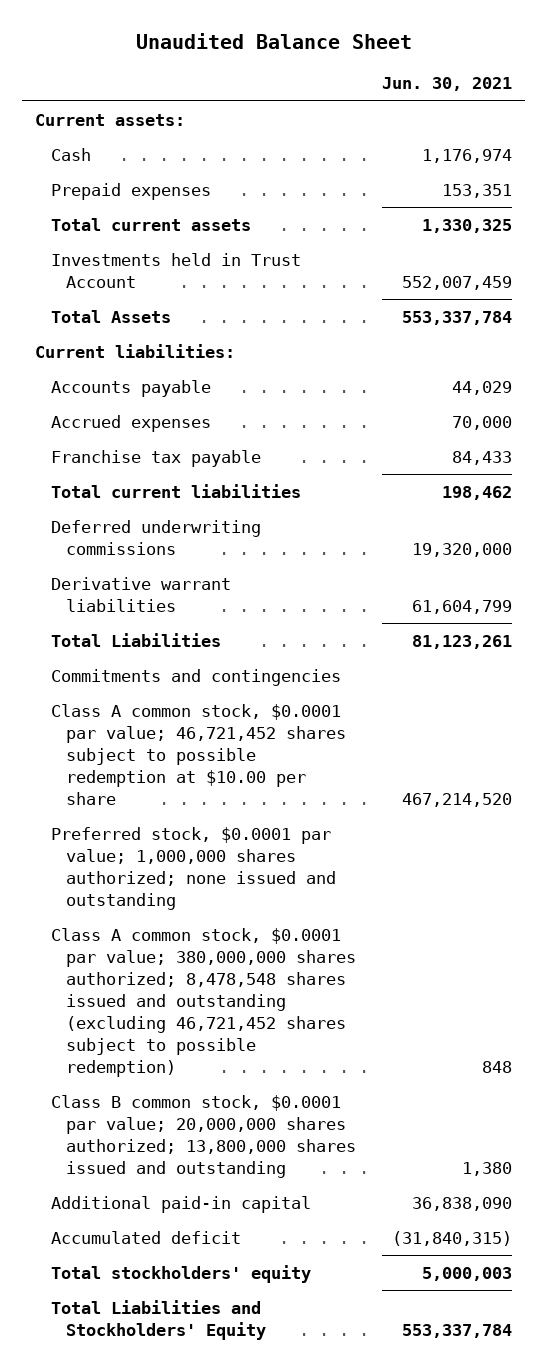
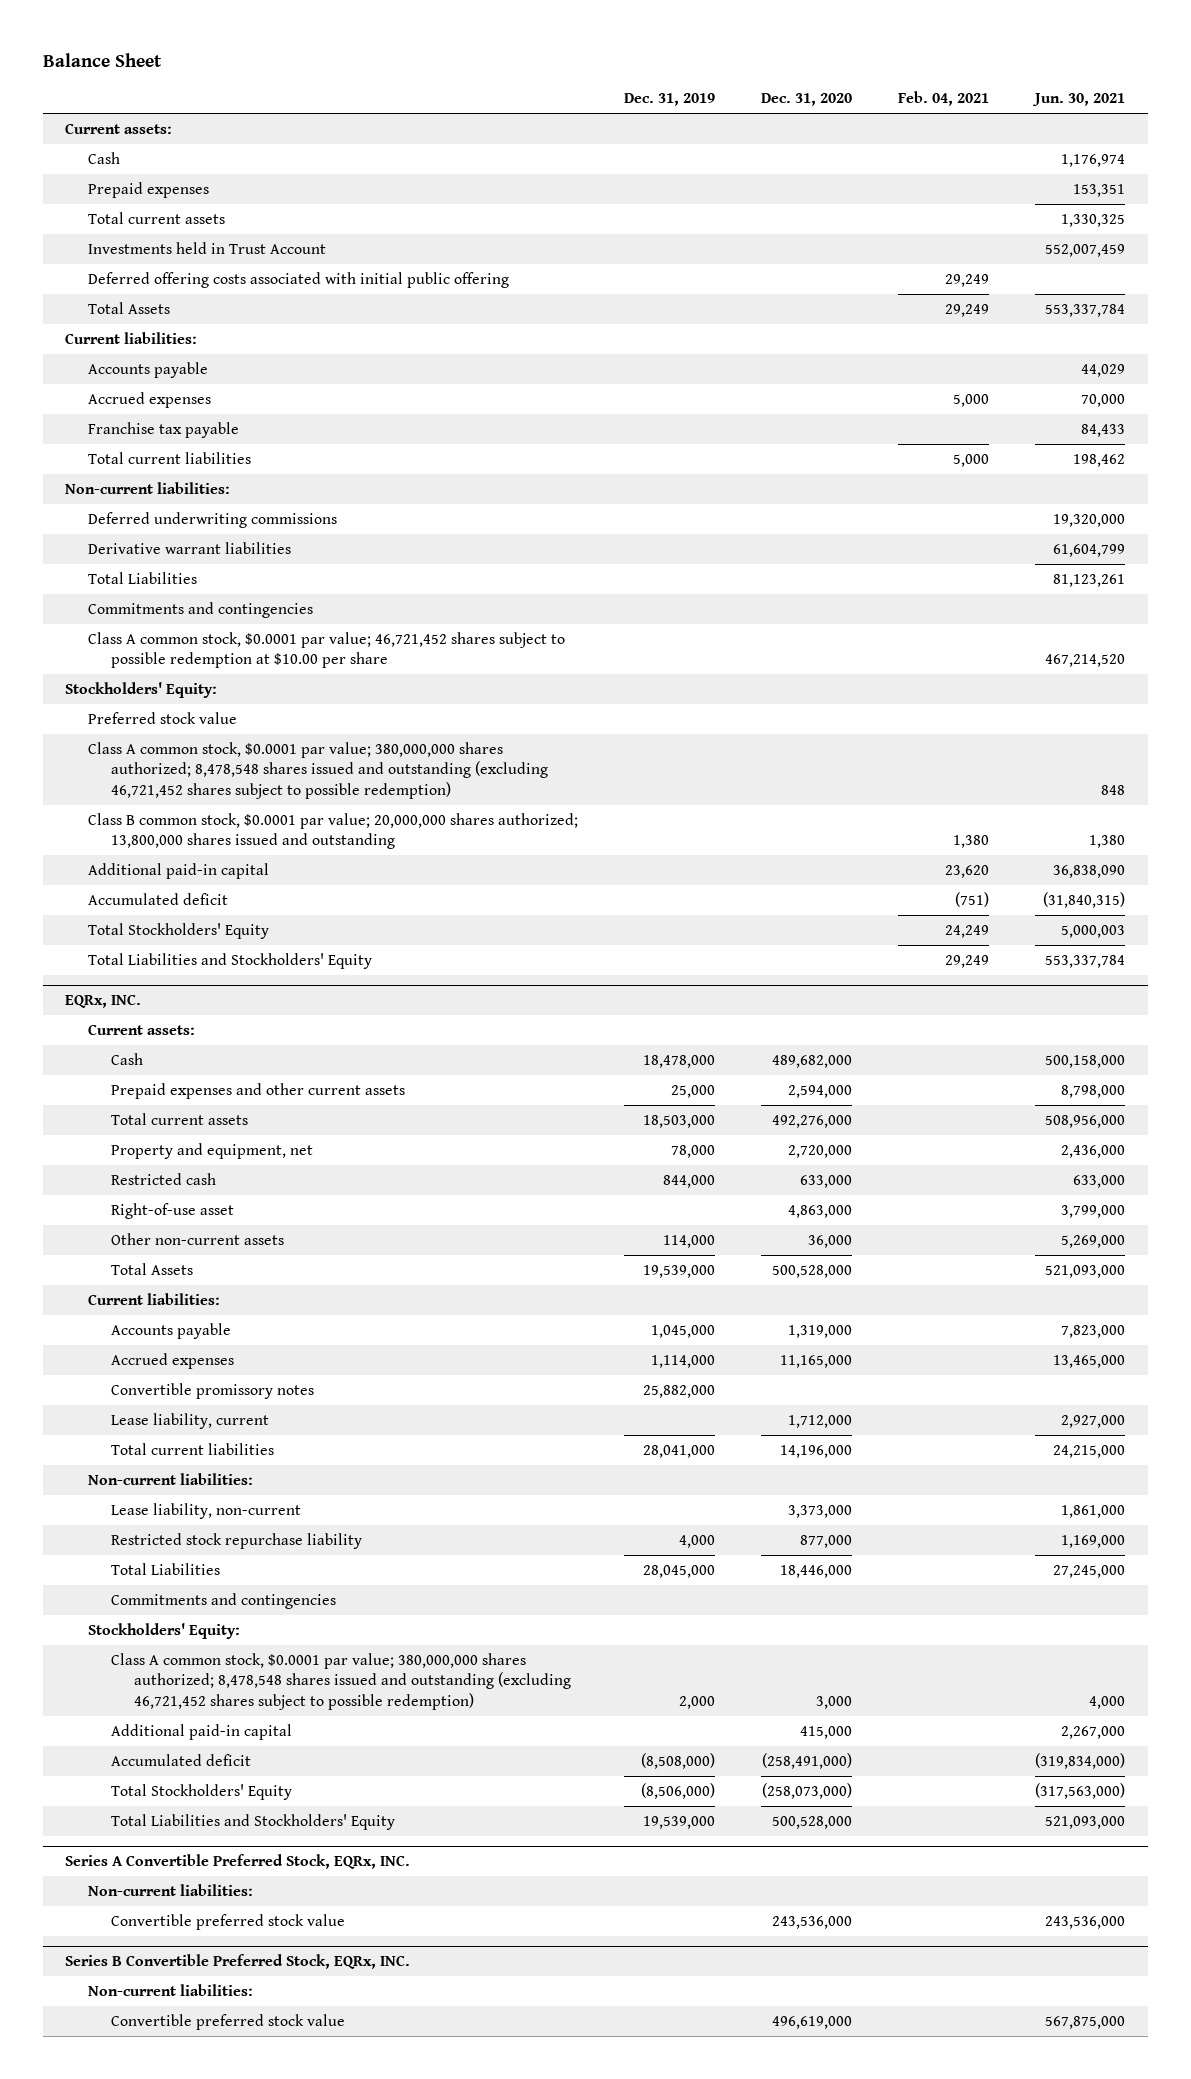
[135,32,412,49] Unaudited Balance Sheet -> [42,53,162,68] Balance Sheet
none -> [624,93,716,107] Dec. 31, 2019
none -> [761,93,853,107] Dec. 31, 2020
none -> [898,91,990,107] Feb. 04, 2021
none -> [88,271,510,288] Deferred offering costs associated with initial public offering
none -> [65,481,231,494] Non-current liabilities:
none -> [65,681,218,698] Stockholders' Equity:
[50,826,337,910] Preferred stock, $0.0001 par value; 1,000,000 shares authorized; none issued and outstanding -> [88,711,238,724] Preferred stock value
[50,1264,311,1283] Total stockholders' equity -> [88,922,270,939] Total Stockholders' Equity
none -> [65,994,142,1009] EQRx, INC.
none -> [88,1023,196,1035] Current assets:
none -> [111,1052,144,1065] Cash
none -> [111,1082,406,1099] Prepaid expenses and other current assets
none -> [111,1112,249,1125] Total current assets
none -> [111,1142,314,1159] Property and equipment, net
none -> [111,1172,217,1185] Restricted cash
none -> [111,1202,235,1219] Right-of-use asset
none -> [111,1232,285,1245] Other non-current assets
none -> [111,1262,194,1275] Total Assets
none -> [88,1292,221,1305] Current liabilities:
none -> [111,1322,232,1339] Accounts payable
none -> [111,1352,235,1369] Accrued expenses
none -> [111,1382,315,1399] Convertible promissory notes
none -> [111,1412,270,1429] Lease liability, current
none -> [111,1442,275,1455] Total current liabilities
none -> [88,1472,254,1485] Non-current liabilities:
none -> [111,1502,302,1519] Lease liability, non-current
none -> [111,1532,363,1549] Restricted stock repurchase liability
none -> [111,1562,221,1575] Total Liabilities
none -> [111,1592,337,1609] Commitments and contingencies
none -> [88,1622,241,1639] Stockholders' Equity:
none -> [111,1652,572,1710] Class A common stock, $0.0001 par value; 380,000,000 shares authorized; 8,478,548 shares issued and outstanding (excluding 46,721,452 shares subject to possible redemption)
none -> [111,1723,293,1740] Additional paid-in capital
none -> [111,1753,252,1766] Accumulated deficit
none -> [111,1783,293,1800] Total Stockholders' Equity
none -> [111,1813,396,1830] Total Liabilities and Stockholders' Equity
none -> [65,1854,411,1870] Series A Convertible Preferred Stock, EQRx, INC.
none -> [88,1883,254,1896] Non-current liabilities:
none -> [111,1913,346,1930] Convertible preferred stock value
none -> [65,1954,411,1970] Series B Convertible Preferred Stock, EQRx, INC.
none -> [88,1983,254,1996] Non-current liabilities:
none -> [111,2013,346,2030] Convertible preferred stock value

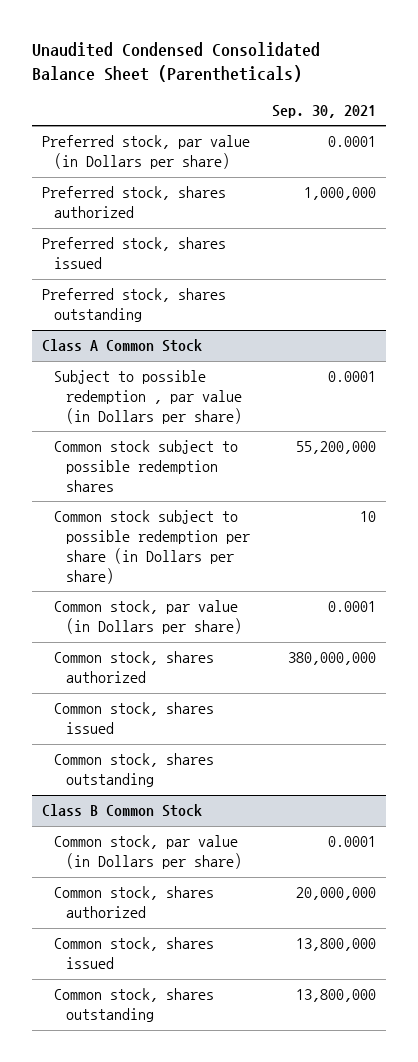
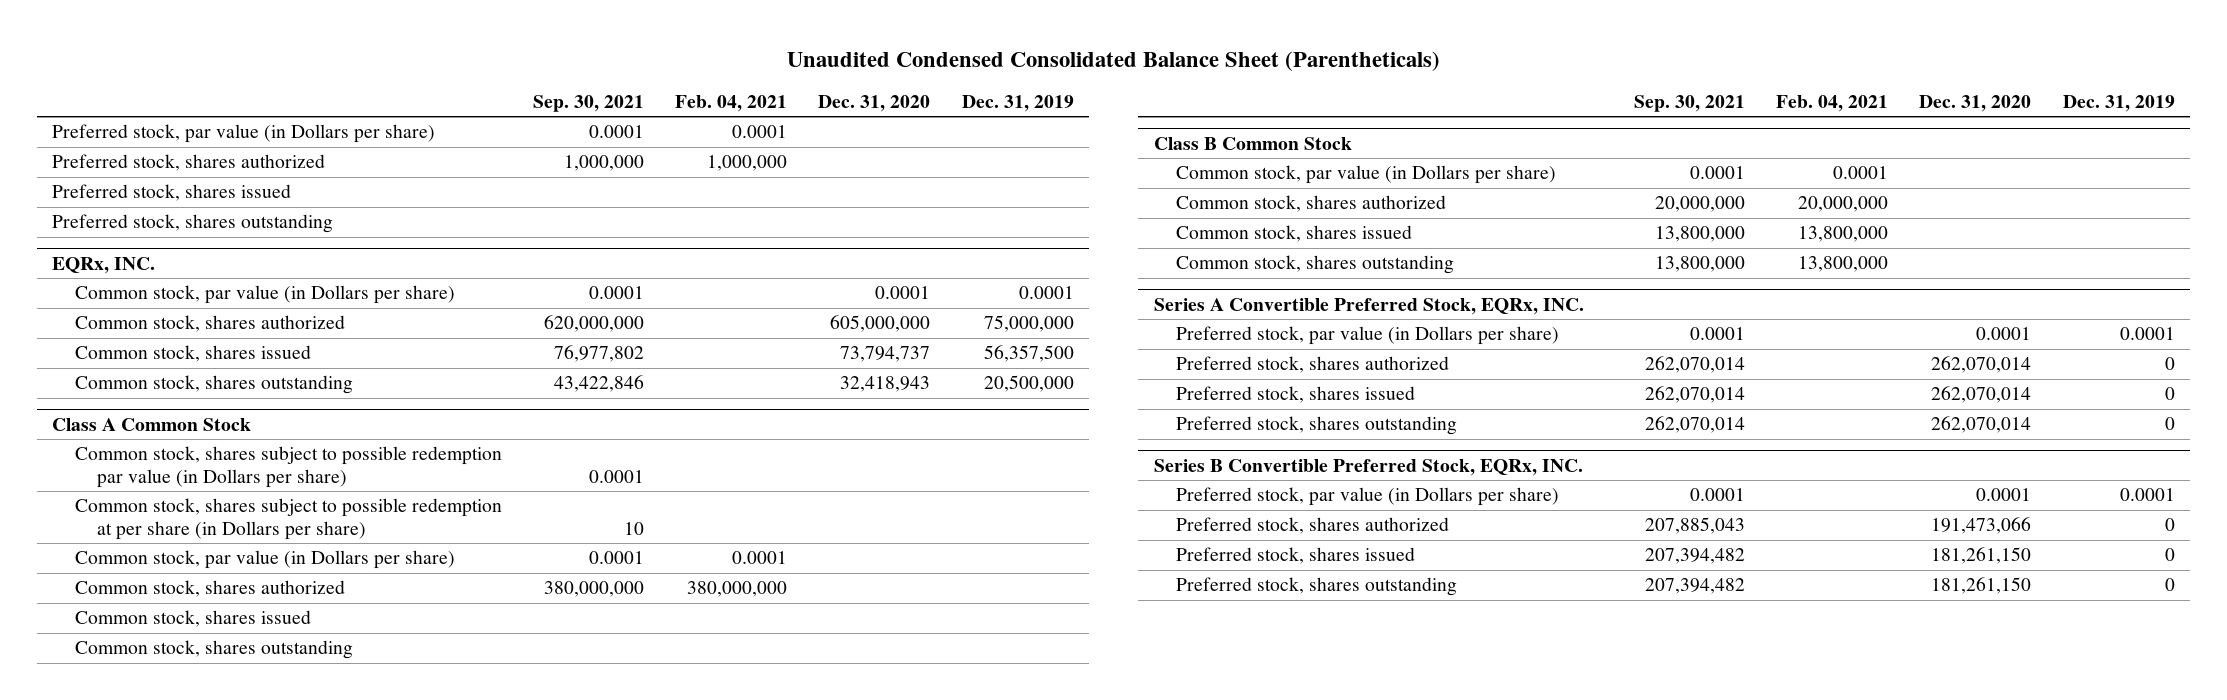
none -> [675,94,788,112] Feb. 04, 2021
none -> [818,94,931,112] Dec. 31, 2020
none -> [961,94,1074,112] Dec. 31, 2019
none -> [52,256,156,274] EQRx, INC.
none -> [74,285,455,305] Common stock, par value (in Dollars per share)
none -> [74,315,345,333] Common stock, shares authorized
none -> [74,345,311,363] Common stock, shares issued
none -> [74,375,353,395] Common stock, shares outstanding
[54,440,239,493] Common stock subject to possible redemption shares -> none
[54,370,242,425] Subject to possible redemption , par value (in Dollars per share) -> [74,446,502,488] Common stock, shares subject to possible redemption par value (in Dollars per share)
[54,510,250,585] Common stock subject to possible redemption per share (in Dollars per share) -> [74,498,502,540] Common stock, shares subject to possible redemption at per share (in Dollars per share)
none -> [1153,297,1584,315] Series A Convertible Preferred Stock, EQRx, INC.
none -> [1175,326,1559,346] Preferred stock, par value (in Dollars per share)
none -> [1175,356,1449,374] Preferred stock, shares authorized
none -> [1175,386,1415,404] Preferred stock, shares issued
none -> [1175,416,1457,436] Preferred stock, shares outstanding
none -> [1153,458,1583,476] Series B Convertible Preferred Stock, EQRx, INC.
none -> [1175,487,1559,507] Preferred stock, par value (in Dollars per share)
none -> [1175,517,1449,535] Preferred stock, shares authorized
none -> [1175,547,1415,565] Preferred stock, shares issued
none -> [1175,577,1457,597] Preferred stock, shares outstanding

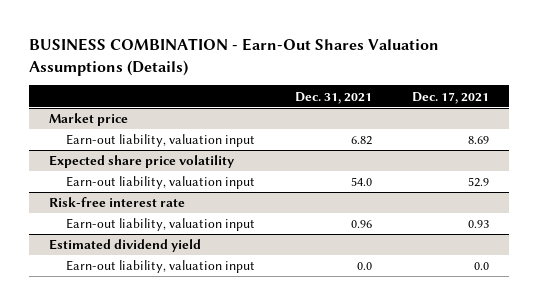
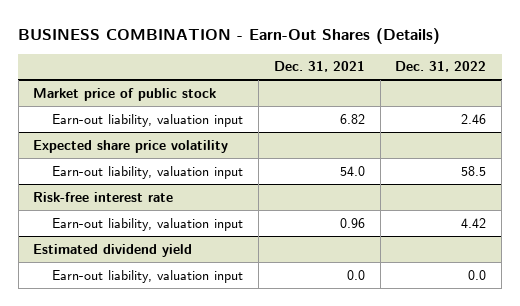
[29,38,440,76] BUSINESS COMBINATION - Earn-Out Shares Valuation Assumptions (Details) -> [18,27,441,44] BUSINESS COMBINATION - Earn-Out Shares (Details)
[412,91,490,104] Dec. 17, 2021 -> none
none -> [395,61,487,73] Dec. 31, 2022
[49,113,129,127] Market price -> [33,87,217,101] Market price of public stock

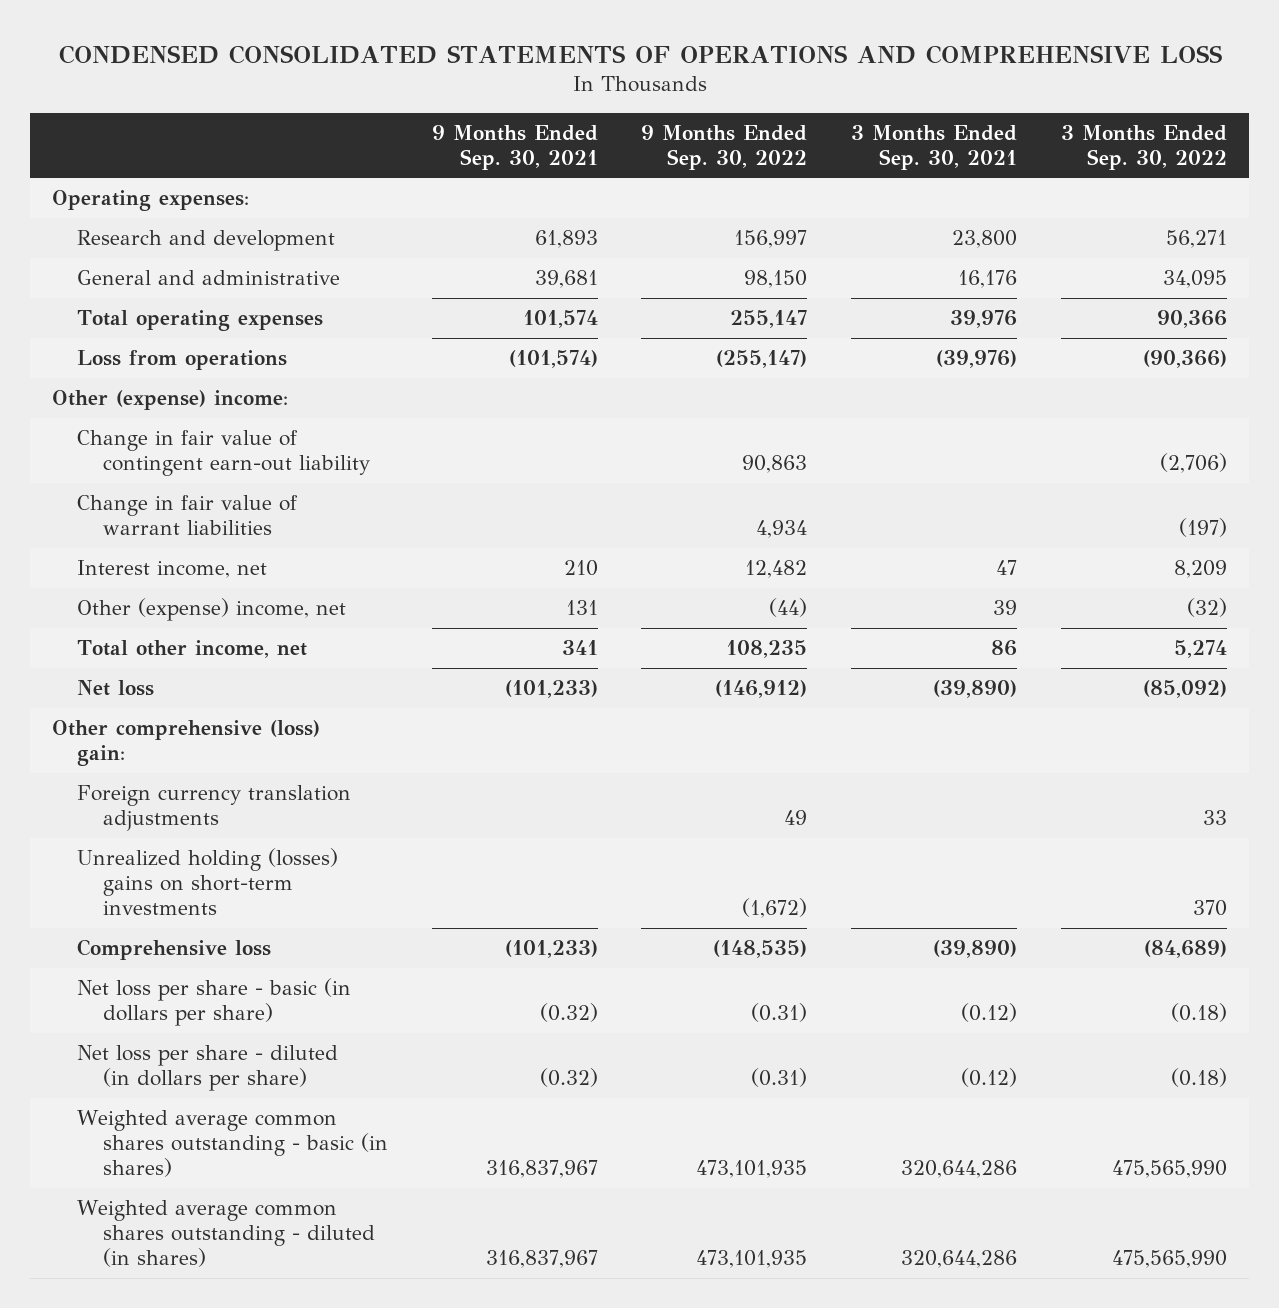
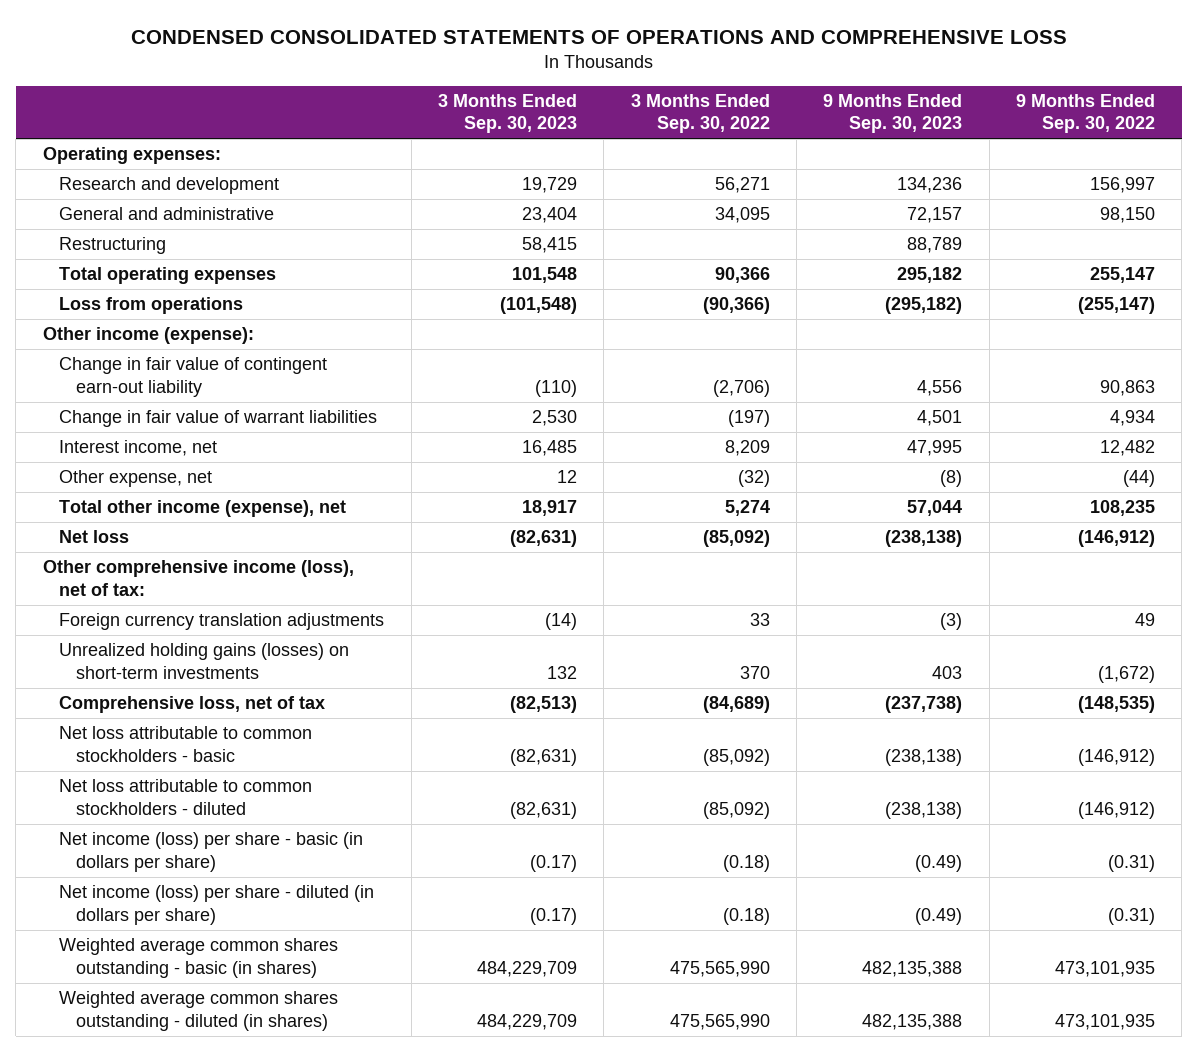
[431,124,598,170] 9 Months Ended Sep. 30, 2021 -> none
[851,124,1018,170] 3 Months Ended Sep. 30, 2021 -> none
none -> [437,94,577,134] 3 Months Ended Sep. 30, 2023
none -> [823,94,963,134] 9 Months Ended Sep. 30, 2023
none -> [59,237,167,255] Restructuring
[51,390,288,411] Other (expense) income: -> [42,327,254,345] Other income (expense):
[77,598,347,622] Other (expense) income, net -> [59,470,213,488] Other expense, net
[77,640,308,659] Total other income, net -> [59,500,347,518] Total other income (expense), net
[51,720,320,767] Other comprehensive (loss) gain: -> [42,560,354,596] Other comprehensive income (loss), net of tax:
[77,848,339,916] Unrealized holding (losses) gains on short-term investments -> [59,643,350,679] Unrealized holding gains (losses) on short-term investments
[77,939,272,961] Comprehensive loss -> [59,696,326,714] Comprehensive loss, net of tax
none -> [59,726,313,762] Net loss attributable to common stockholders - basic
none -> [59,779,313,815] Net loss attributable to common stockholders - diluted
[77,978,352,1027] Net loss per share - basic (in dollars per share) -> [59,832,364,872] Net income (loss) per share - basic (in dollars per share)
[77,1045,339,1092] Net loss per share - diluted (in dollars per share) -> [59,885,375,925] Net income (loss) per share - diluted (in dollars per share)

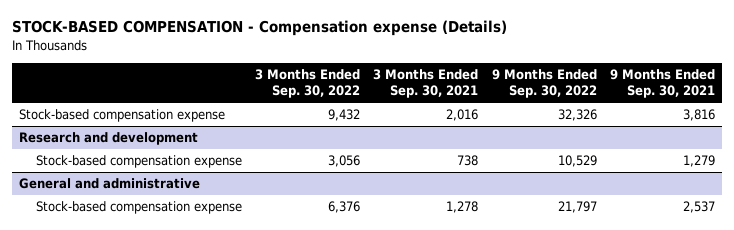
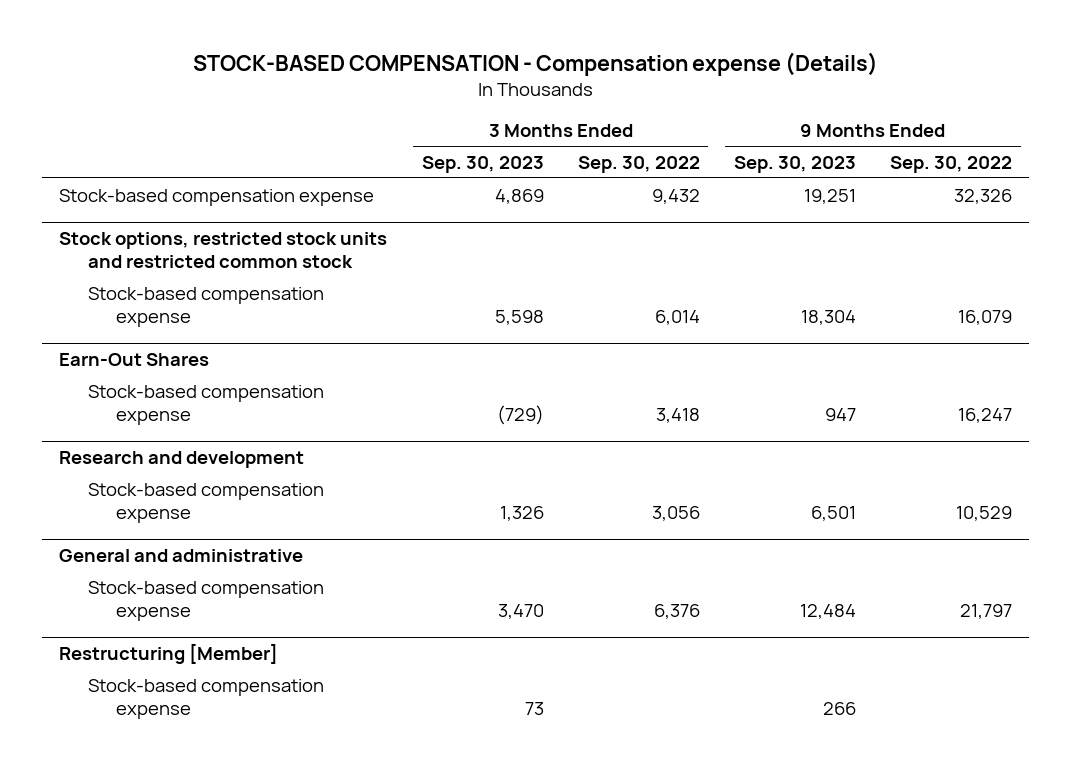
[373,69,479,99] 3 Months Ended Sep. 30, 2021 -> none
[610,69,716,99] 9 Months Ended Sep. 30, 2021 -> none
none -> [421,155,544,173] Sep. 30, 2023
none -> [734,155,857,173] Sep. 30, 2023
none -> [59,232,388,269] Stock options, restricted stock units and restricted common stock
none -> [87,286,324,327] Stock-based compensation expense
none -> [59,353,210,367] Earn-Out Shares
none -> [87,384,324,425] Stock-based compensation expense
none -> [59,643,279,665] Restructuring [Member]
none -> [87,678,324,719] Stock-based compensation expense

